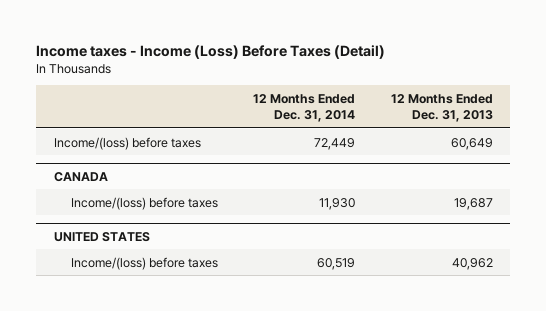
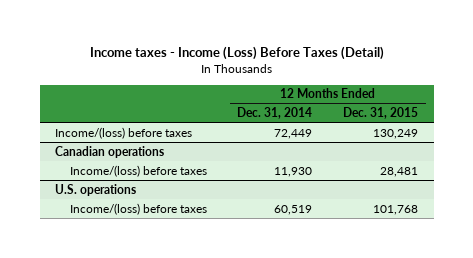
[390,93,493,123] 12 Months Ended Dec. 31, 2013 -> none
none -> [343,106,419,119] Dec. 31, 2015
[53,171,108,182] CANADA -> [54,145,164,158] Canadian operations
[53,231,150,242] UNITED STATES -> [54,183,136,196] U.S. operations

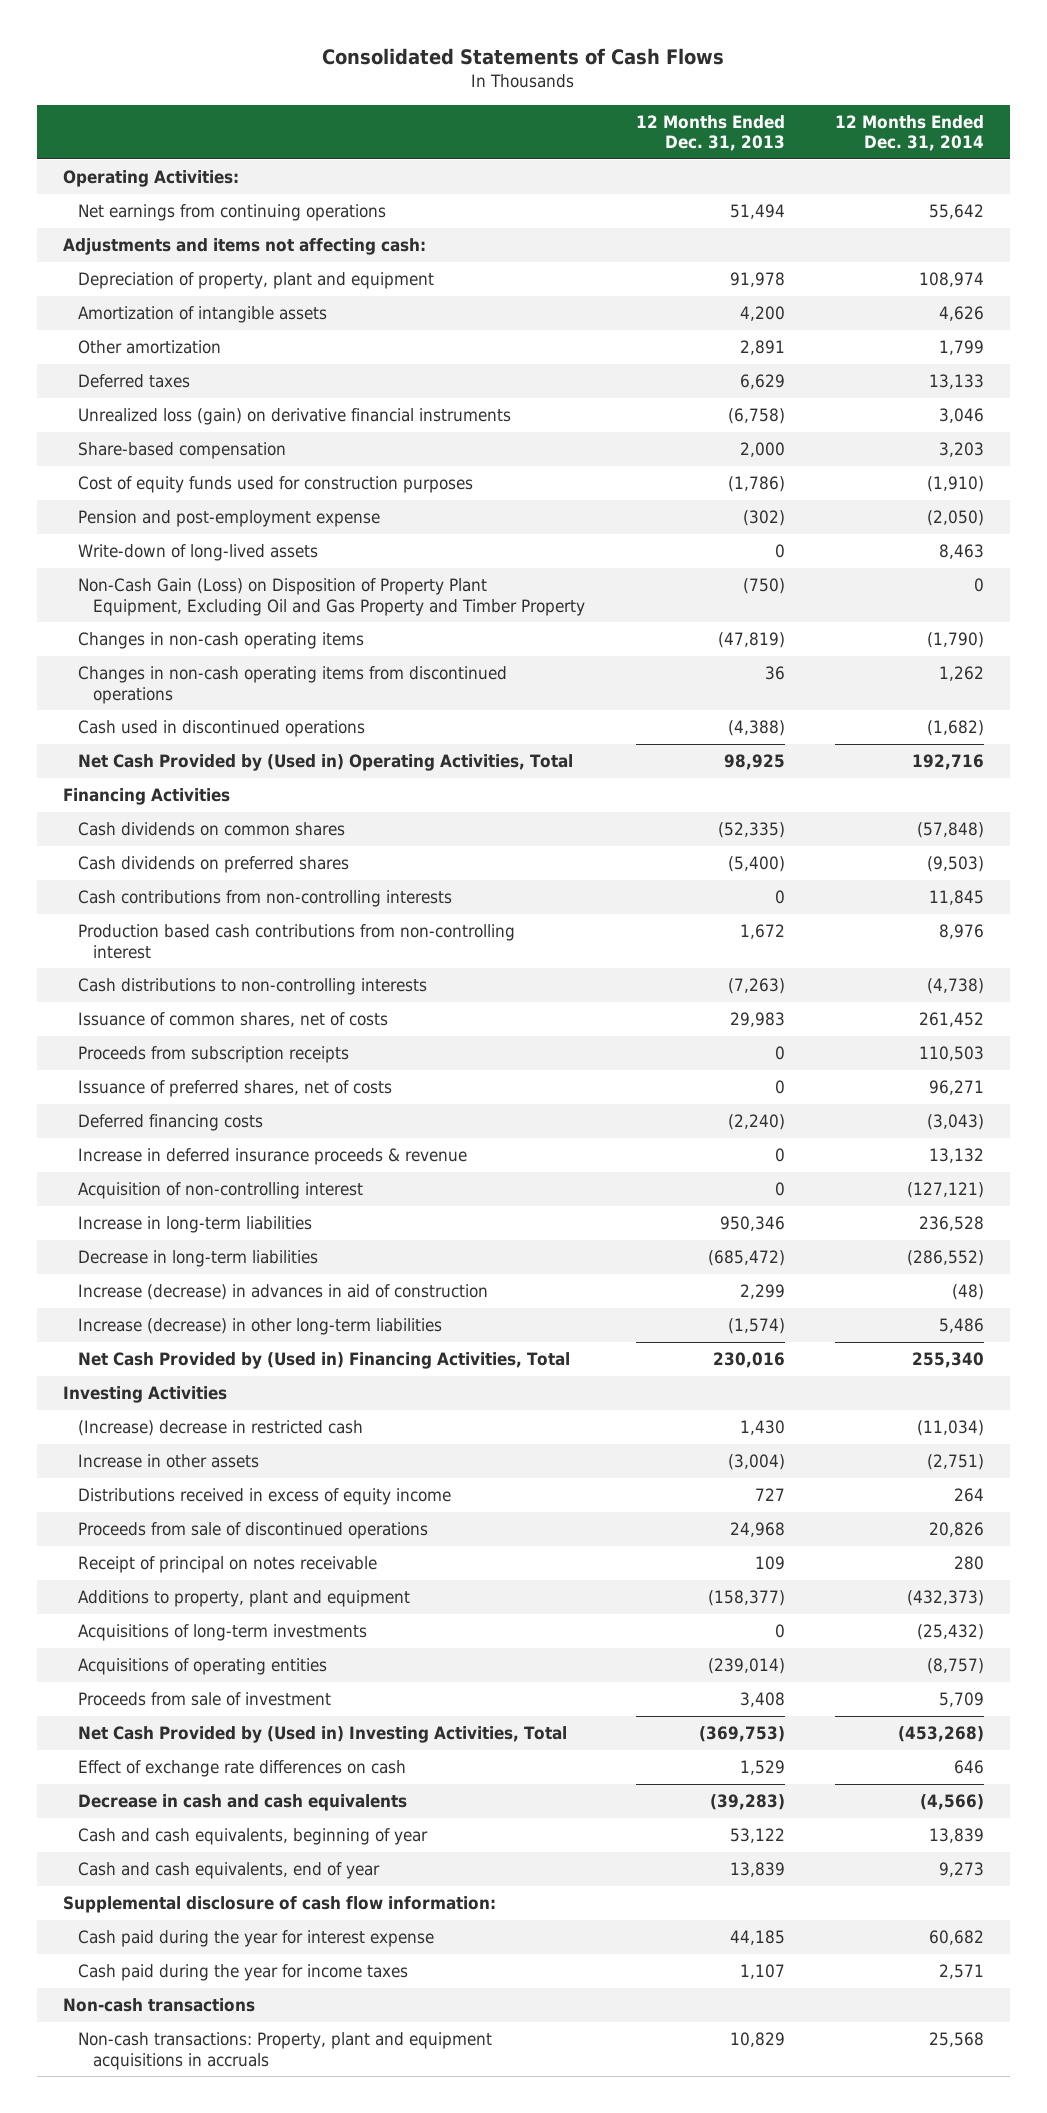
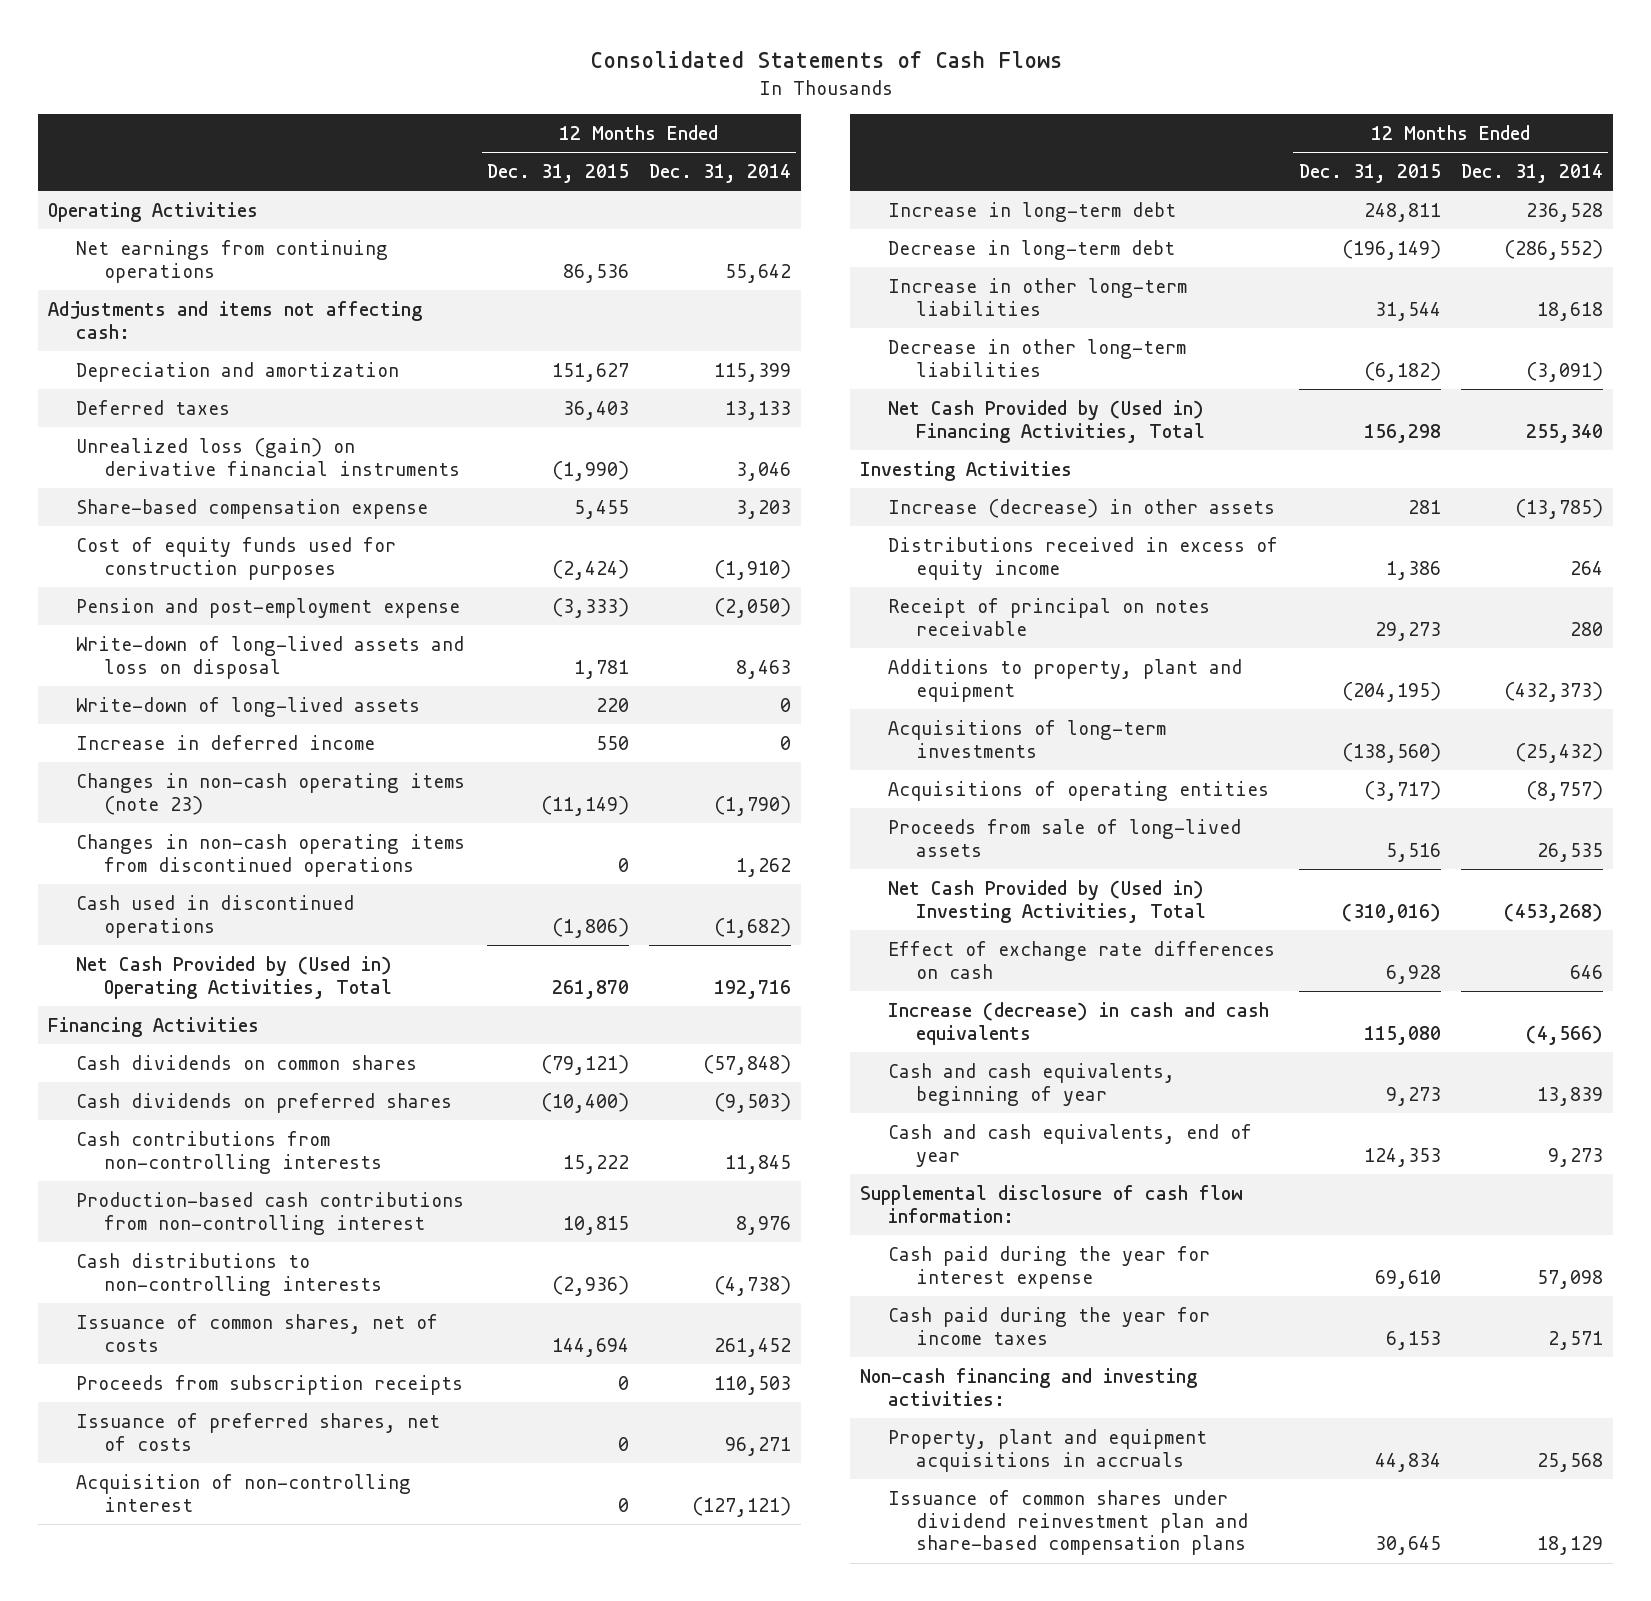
[635,114,785,152] 12 Months Ended Dec. 31, 2013 -> none
none -> [486,164,629,184] Dec. 31, 2015
[62,170,239,188] Operating Activities: -> [48,201,259,222] Operating Activities
[77,272,434,290] Depreciation of property, plant and equipment -> none
[77,306,327,324] Amortization of intangible assets -> none
[77,340,221,355] Other amortization -> none
none -> [76,361,400,382] Depreciation and amortization
[77,442,286,460] Share-based compensation -> [76,498,429,519] Share-based compensation expense
[77,578,585,616] Non-Cash Gain (Loss) on Disposition of Property Plant Equipment, Excluding Oil and Gas Property and Timber Property -> none
none -> [76,635,465,679] Write-down of long-lived assets and loss on disposal
[939,544,985,560] 8,463 -> [780,697,792,712] 0
none -> [76,734,376,750] Increase in deferred income
[77,632,364,650] Changes in non-cash operating items -> [76,772,466,815] Changes in non-cash operating items (note 23)
[77,924,515,959] Production based cash contributions from non-controlling interest -> [76,1191,465,1235] Production-based cash contributions from non-controlling interest
[77,1114,263,1132] Deferred financing costs -> none
[77,1148,467,1166] Increase in deferred insurance proceeds & revenue -> none
[77,1284,488,1301] Increase (decrease) in advances in aid of construction -> none
[77,1216,312,1234] Increase in long-term liabilities -> [888,201,1177,222] Increase in long-term debt
[77,1250,318,1268] Decrease in long-term liabilities -> [888,239,1176,260] Decrease in long-term debt
none -> [888,277,1188,316] Increase in other long-term liabilities
[77,1318,442,1336] Increase (decrease) in other long-term liabilities -> [888,338,1187,377] Decrease in other long-term liabilities
[939,1318,985,1334] 5,486 -> [1525,361,1603,382] (3,091)
[77,1420,363,1437] (Increase) decrease in restricted cash -> none
[77,1454,259,1469] Increase in other assets -> [888,498,1276,518] Increase (decrease) in other assets
[927,1454,985,1471] (2,751) -> [1514,498,1603,519] (13,785)
[77,1522,428,1540] Proceeds from sale of discontinued operations -> none
[77,1692,331,1707] Proceeds from sale of investment -> [888,818,1242,857] Proceeds from sale of long-lived assets
[939,1692,985,1708] 5,709 -> [1536,842,1603,862] 26,535
[77,1794,407,1812] Decrease in cash and cash equivalents -> [888,1001,1270,1045] Increase (decrease) in cash and cash equivalents
[929,1930,985,1946] 60,682 -> [1536,1269,1603,1289] 57,098
[62,1998,255,2013] Non-cash transactions -> [860,1367,1198,1406] Non-cash financing and investing activities:
[77,2032,492,2070] Non-cash transactions: Property, plant and equipment acquisitions in accruals -> [888,1428,1208,1472] Property, plant and equipment acquisitions in accruals
none -> [888,1489,1249,1556] Issuance of common shares under dividend reinvestment plan and share-based compensation plans

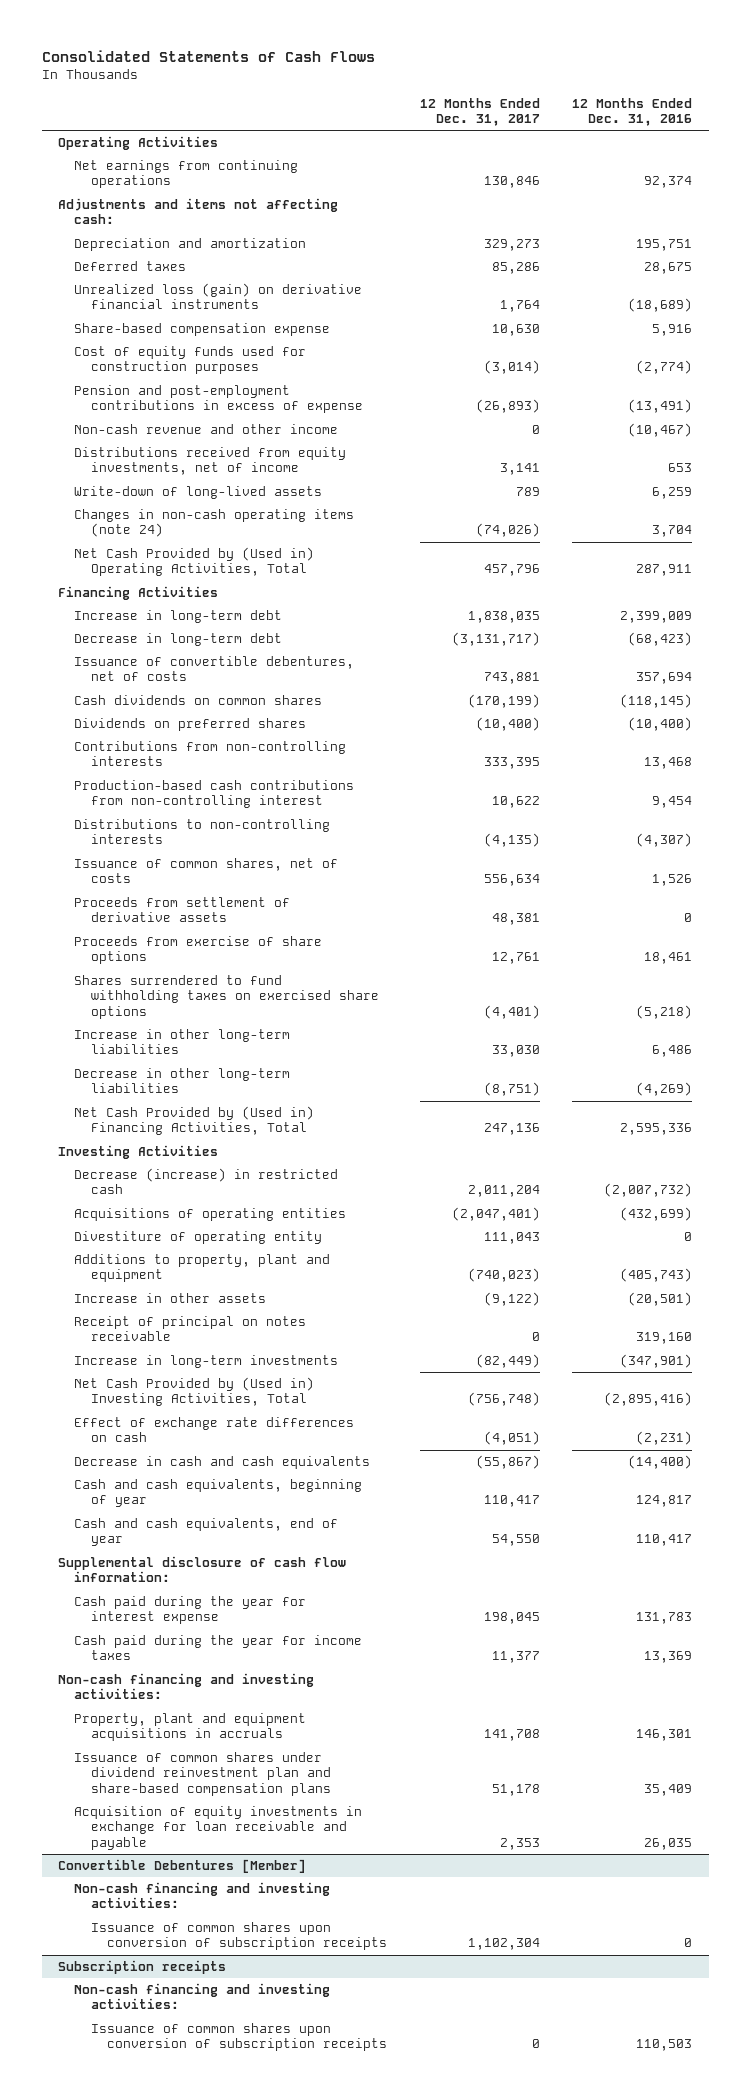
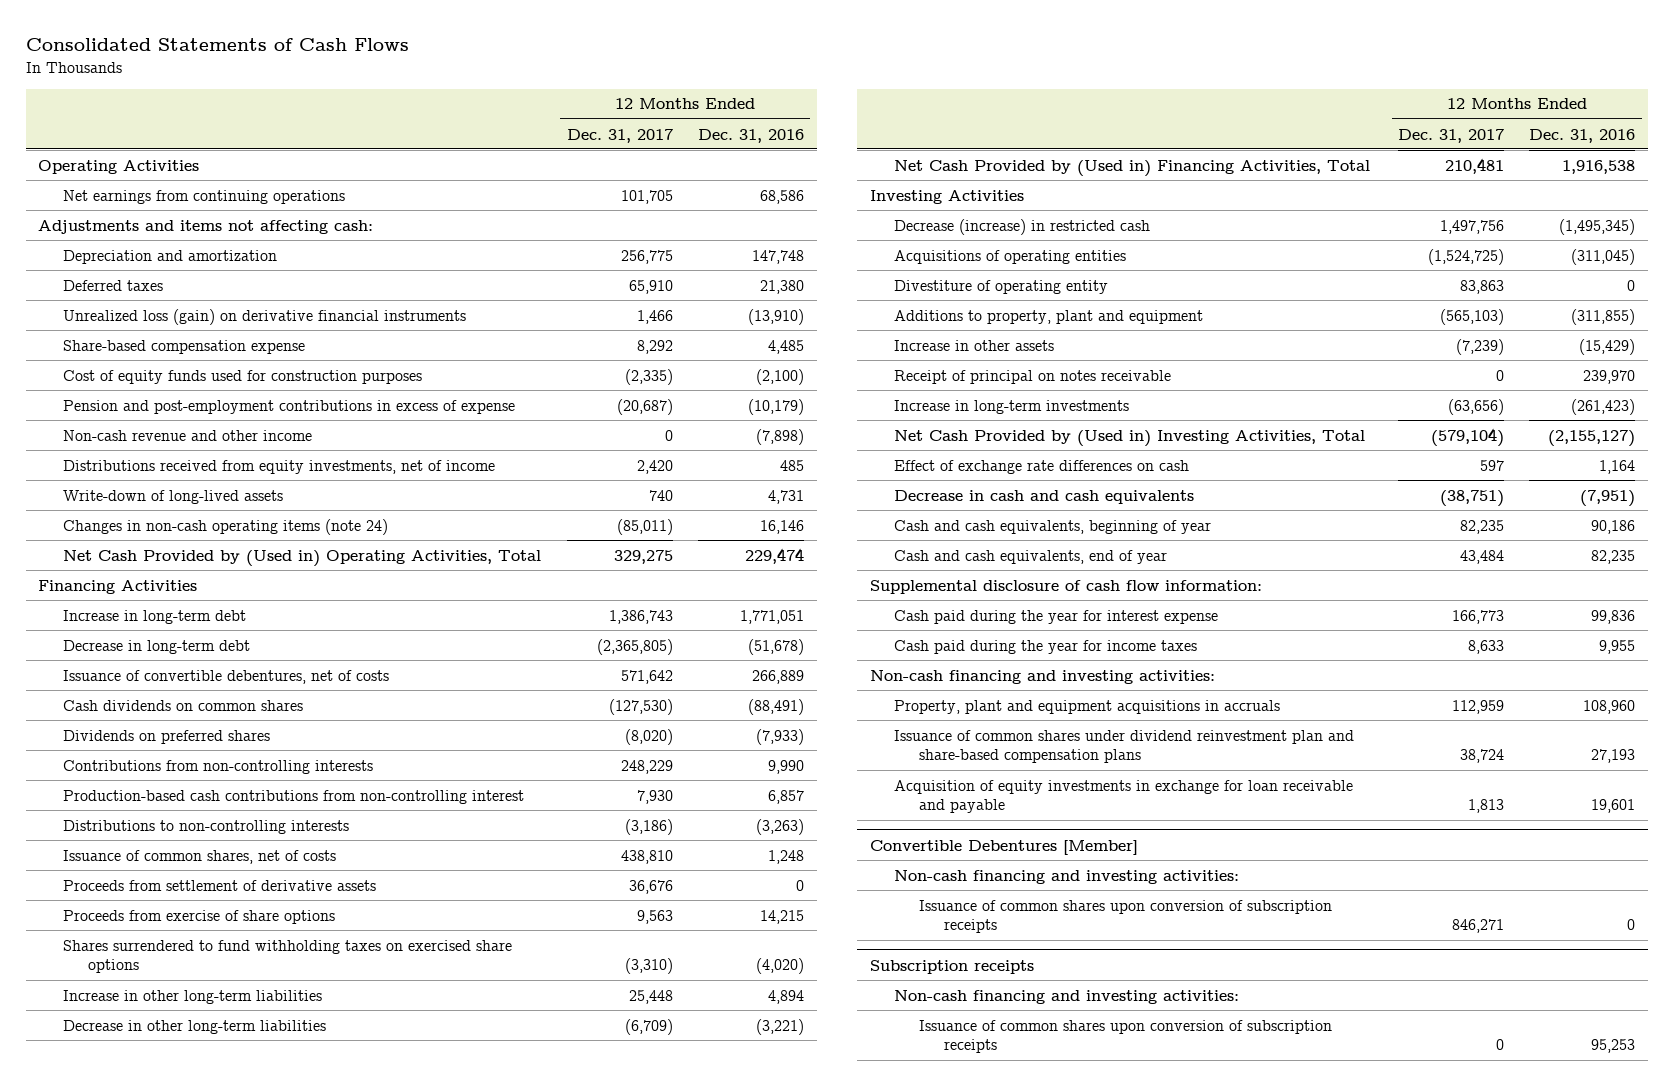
[483,176,540,189] 130,846 -> [620,189,673,204] 101,705
[644,176,693,189] 92,374 -> [760,189,805,204] 68,586
[483,239,540,252] 329,273 -> [620,249,673,264] 256,775
[636,239,693,252] 195,751 -> [752,249,805,264] 147,748
[491,262,540,275] 85,286 -> [628,279,673,294] 65,910
[644,262,693,275] 28,675 -> [760,279,805,294] 21,380
[499,300,540,313] 1,764 -> [636,309,673,324] 1,466
[628,298,693,313] (18,689) -> [748,308,805,325] (13,910)
[491,324,540,337] 10,630 -> [636,339,673,354] 8,292
[652,324,693,337] 5,916 -> [768,339,805,354] 4,485
[483,360,540,375] (3,014) -> [624,368,673,385] (2,335)
[636,360,693,375] (2,774) -> [756,368,805,385] (2,100)
[475,399,540,414] (26,893) -> [616,398,673,415] (20,687)
[628,399,693,414] (13,491) -> [748,398,805,415] (10,179)
[628,423,693,438] (10,467) -> [756,428,805,445] (7,898)
[499,463,540,476] 3,141 -> [636,459,673,474] 2,420
[668,463,693,473] 653 -> [780,459,805,471] 485
[515,487,540,497] 789 -> [648,489,673,501] 740
[652,487,693,500] 6,259 -> [768,489,805,504] 4,731
[475,523,540,538] (74,026) -> [616,518,673,535] (85,011)
[652,525,693,538] 3,704 -> [760,519,805,534] 16,146
[483,564,540,577] 457,796 -> [613,549,673,564] 329,275
[636,564,693,577] 287,911 -> [745,547,805,564] 229,474
[467,611,540,624] 1,838,035 -> [608,609,673,624] 1,386,743
[620,611,693,624] 2,399,009 -> [740,609,805,624] 1,771,051
[451,632,540,647] (3,131,717) -> [596,638,673,655] (2,365,805)
[628,632,693,647] (68,423) -> [748,638,805,655] (51,678)
[483,672,540,685] 743,881 -> [620,669,673,684] 571,642
[636,672,693,685] 357,694 -> [752,669,805,684] 266,889
[467,694,540,709] (170,199) -> [608,698,673,715] (127,530)
[620,694,693,709] (118,145) -> [748,698,805,715] (88,491)
[475,717,540,732] (10,400) -> [624,728,673,745] (8,020)
[628,717,693,732] (10,400) -> [756,728,805,745] (7,933)
[483,757,540,770] 333,395 -> [620,759,673,774] 248,229
[644,757,693,770] 13,468 -> [768,759,805,774] 9,990
[491,796,540,809] 10,622 -> [636,789,673,804] 7,930
[652,796,693,809] 9,454 -> [768,789,805,804] 6,857
[483,833,540,848] (4,135) -> [624,818,673,835] (3,186)
[636,833,693,848] (4,307) -> [756,818,805,835] (3,263)
[483,874,540,887] 556,634 -> [620,849,673,864] 438,810
[652,874,693,887] 1,526 -> [768,849,805,864] 1,248
[491,913,540,926] 48,381 -> [628,879,673,894] 36,676
[491,952,540,965] 12,761 -> [636,909,673,924] 9,563
[644,952,693,965] 18,461 -> [760,909,805,924] 14,215
[483,1004,540,1019] (4,401) -> [624,958,673,975] (3,310)
[636,1004,693,1019] (5,218) -> [756,958,805,975] (4,020)
[491,1045,540,1058] 33,030 -> [628,989,673,1004] 25,448
[652,1045,693,1058] 6,486 -> [768,989,805,1004] 4,894
[483,1082,540,1097] (8,751) -> [624,1018,673,1035] (6,709)
[636,1082,693,1097] (4,269) -> [756,1018,805,1035] (3,221)
[483,1123,540,1136] 247,136 -> [1444,157,1504,174] 210,481
[620,1123,693,1136] 2,595,336 -> [1562,159,1636,174] 1,916,538
[467,1185,540,1198] 2,011,204 -> [1439,219,1504,234] 1,497,756
[604,1183,693,1198] (2,007,732) -> [1559,218,1636,235] (1,495,345)
[451,1207,540,1222] (2,047,401) -> [1427,248,1504,265] (1,524,725)
[620,1207,693,1222] (432,699) -> [1571,248,1636,265] (311,045)
[483,1232,540,1245] 111,043 -> [1459,279,1504,294] 83,863
[467,1268,540,1283] (740,023) -> [1439,308,1504,325] (565,103)
[620,1268,693,1283] (405,743) -> [1571,308,1636,325] (311,855)
[483,1292,540,1307] (9,122) -> [1455,338,1504,355] (7,239)
[628,1292,693,1307] (20,501) -> [1579,338,1636,355] (15,429)
[636,1332,693,1345] 319,160 -> [1583,369,1636,384] 239,970
[475,1354,540,1369] (82,449) -> [1447,398,1504,415] (63,656)
[620,1354,693,1369] (347,901) -> [1571,398,1636,415] (261,423)
[467,1392,540,1407] (756,748) -> [1430,427,1504,447] (579,104)
[604,1392,693,1407] (2,895,416) -> [1548,429,1636,447] (2,155,127)
[483,1431,540,1446] (4,051) -> [1479,459,1504,471] 597
[636,1431,693,1446] (2,231) -> [1599,459,1636,474] 1,164
[475,1455,540,1470] (55,867) -> [1439,489,1504,507] (38,751)
[628,1455,693,1470] (14,400) -> [1580,489,1636,507] (7,951)
[483,1495,540,1508] 110,417 -> [1459,519,1504,534] 82,235
[636,1495,693,1508] 124,817 -> [1591,519,1636,534] 90,186
[491,1534,540,1547] 54,550 -> [1459,549,1504,564] 43,484
[636,1534,693,1547] 110,417 -> [1591,549,1636,564] 82,235
[483,1612,540,1625] 198,045 -> [1451,609,1504,624] 166,773
[636,1612,693,1625] 131,783 -> [1591,609,1636,624] 99,836
[491,1651,540,1664] 11,377 -> [1467,639,1504,654] 8,633
[644,1651,693,1664] 13,369 -> [1599,639,1636,654] 9,955
[483,1729,540,1742] 141,708 -> [1451,699,1504,714] 112,959
[636,1729,693,1742] 146,301 -> [1583,699,1636,714] 108,960
[491,1783,540,1796] 51,178 -> [1459,749,1504,764] 38,724
[644,1783,693,1796] 35,409 -> [1591,749,1636,764] 27,193
[499,1837,540,1850] 2,353 -> [1467,799,1504,814] 1,813
[644,1837,693,1850] 26,035 -> [1591,799,1636,814] 19,601
[467,1938,540,1951] 1,102,304 -> [1451,919,1504,934] 846,271
[636,2039,693,2052] 110,503 -> [1591,1039,1636,1054] 95,253

